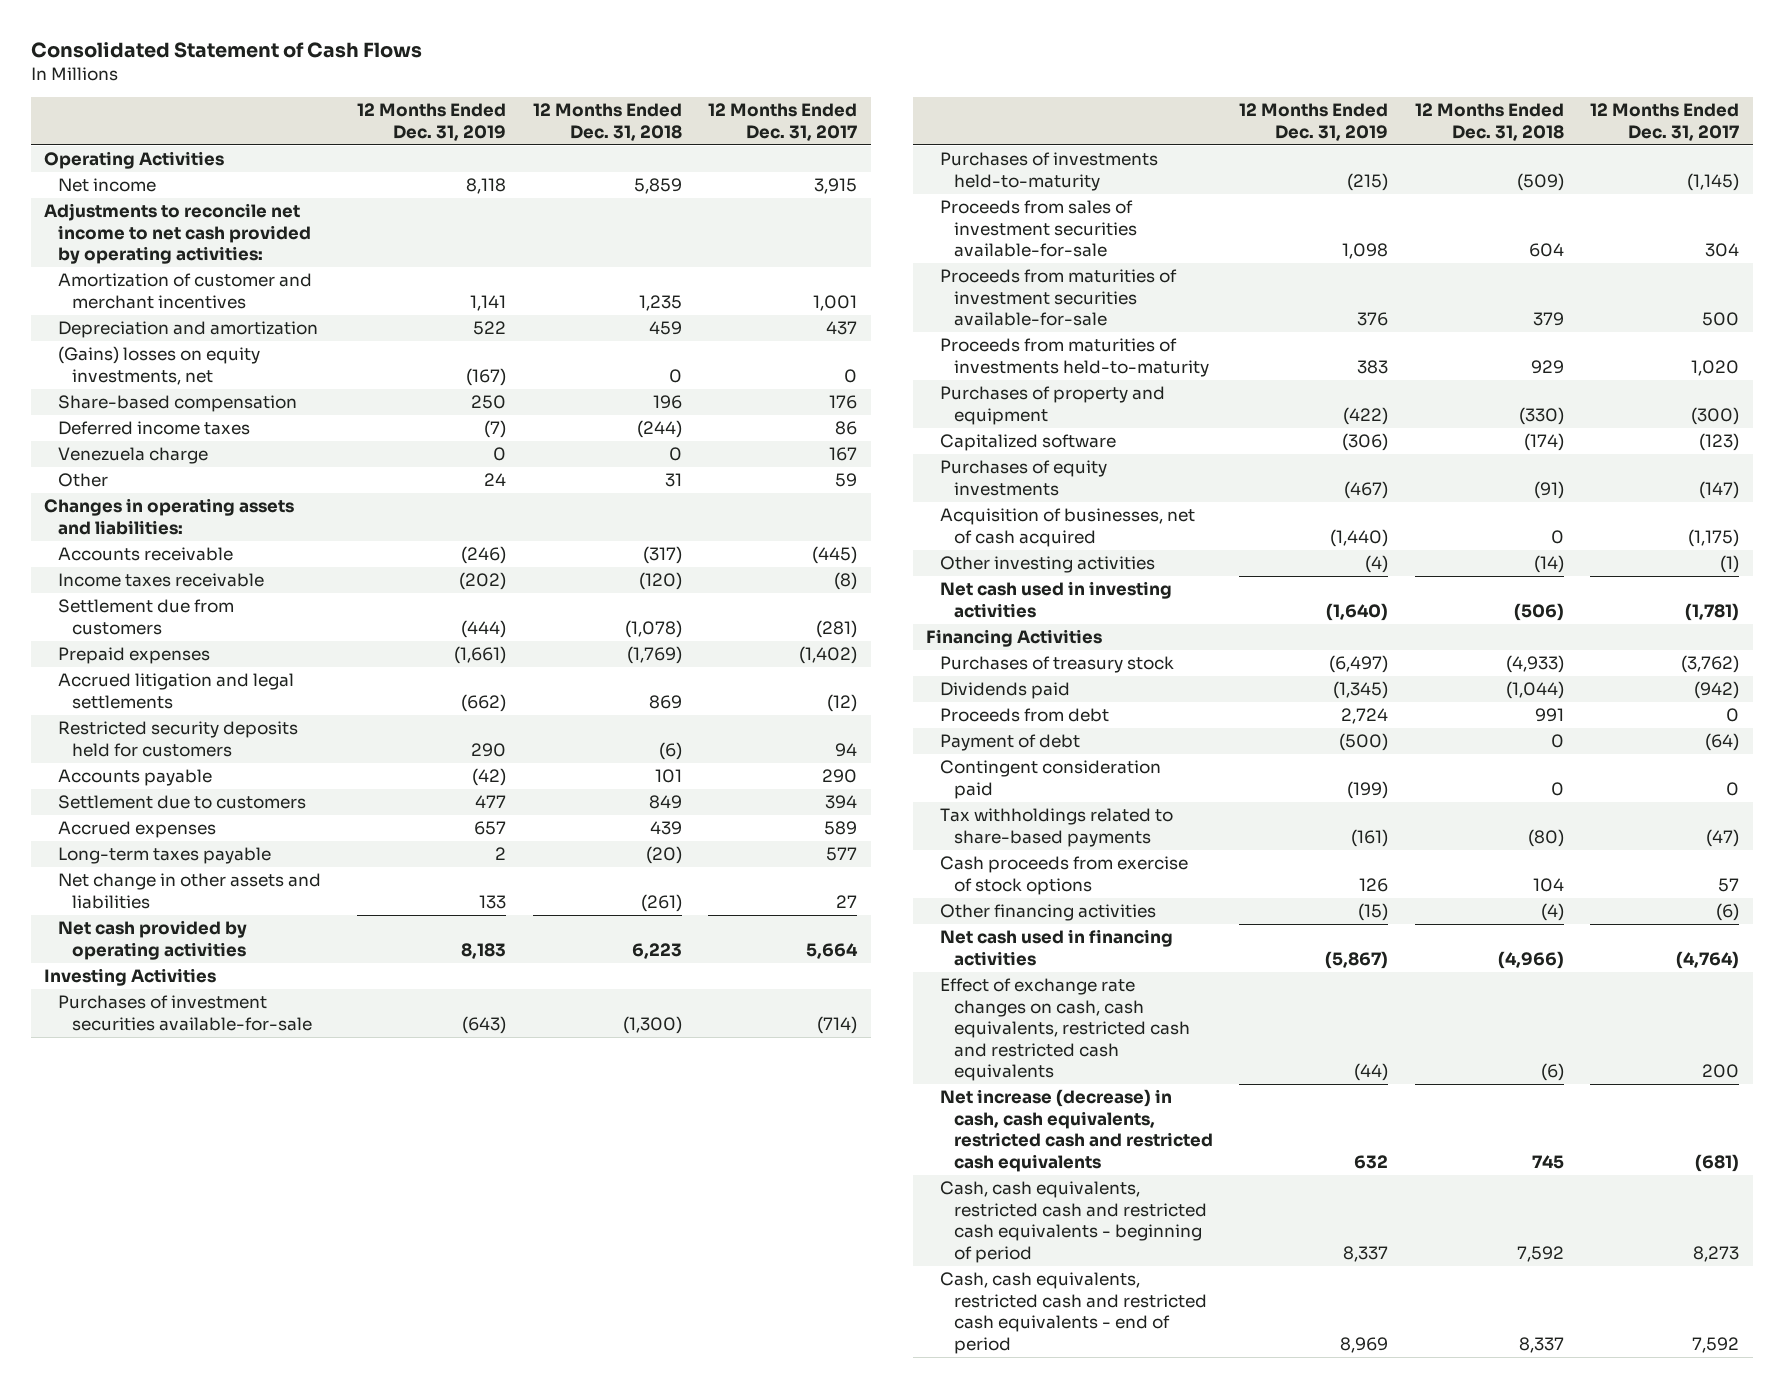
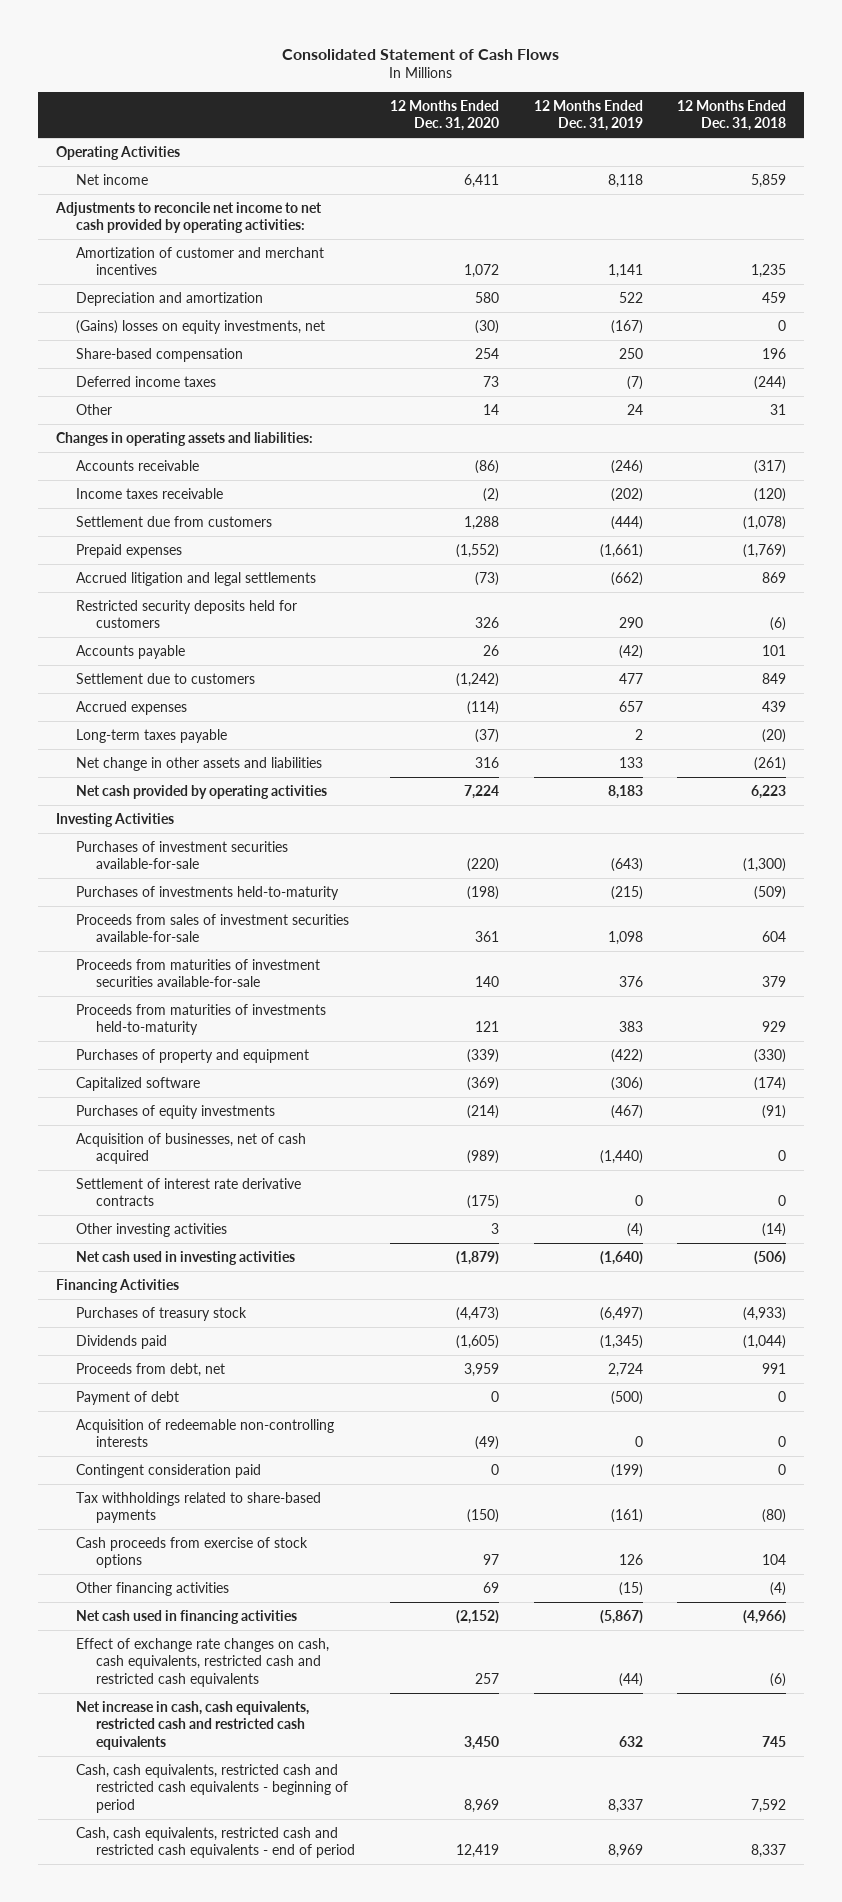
[708,103,858,141] 12 Months Ended Dec. 31, 2017 -> none
none -> [389,99,499,132] 12 Months Ended Dec. 31, 2020
[58,447,209,465] Venezuela charge -> none
none -> [75,1177,301,1207] Settlement of interest rate derivative contracts
[939,708,1109,723] Proceeds from debt -> [75,1362,225,1377] Proceeds from debt, net
none -> [75,1418,334,1448] Acquisition of redeemable non-controlling interests
[939,1089,1213,1172] Net increase (decrease) in cash, cash equivalents, restricted cash and restricted cash equivalents -> [75,1700,309,1751] Net increase in cash, cash equivalents, restricted cash and restricted cash equivalents

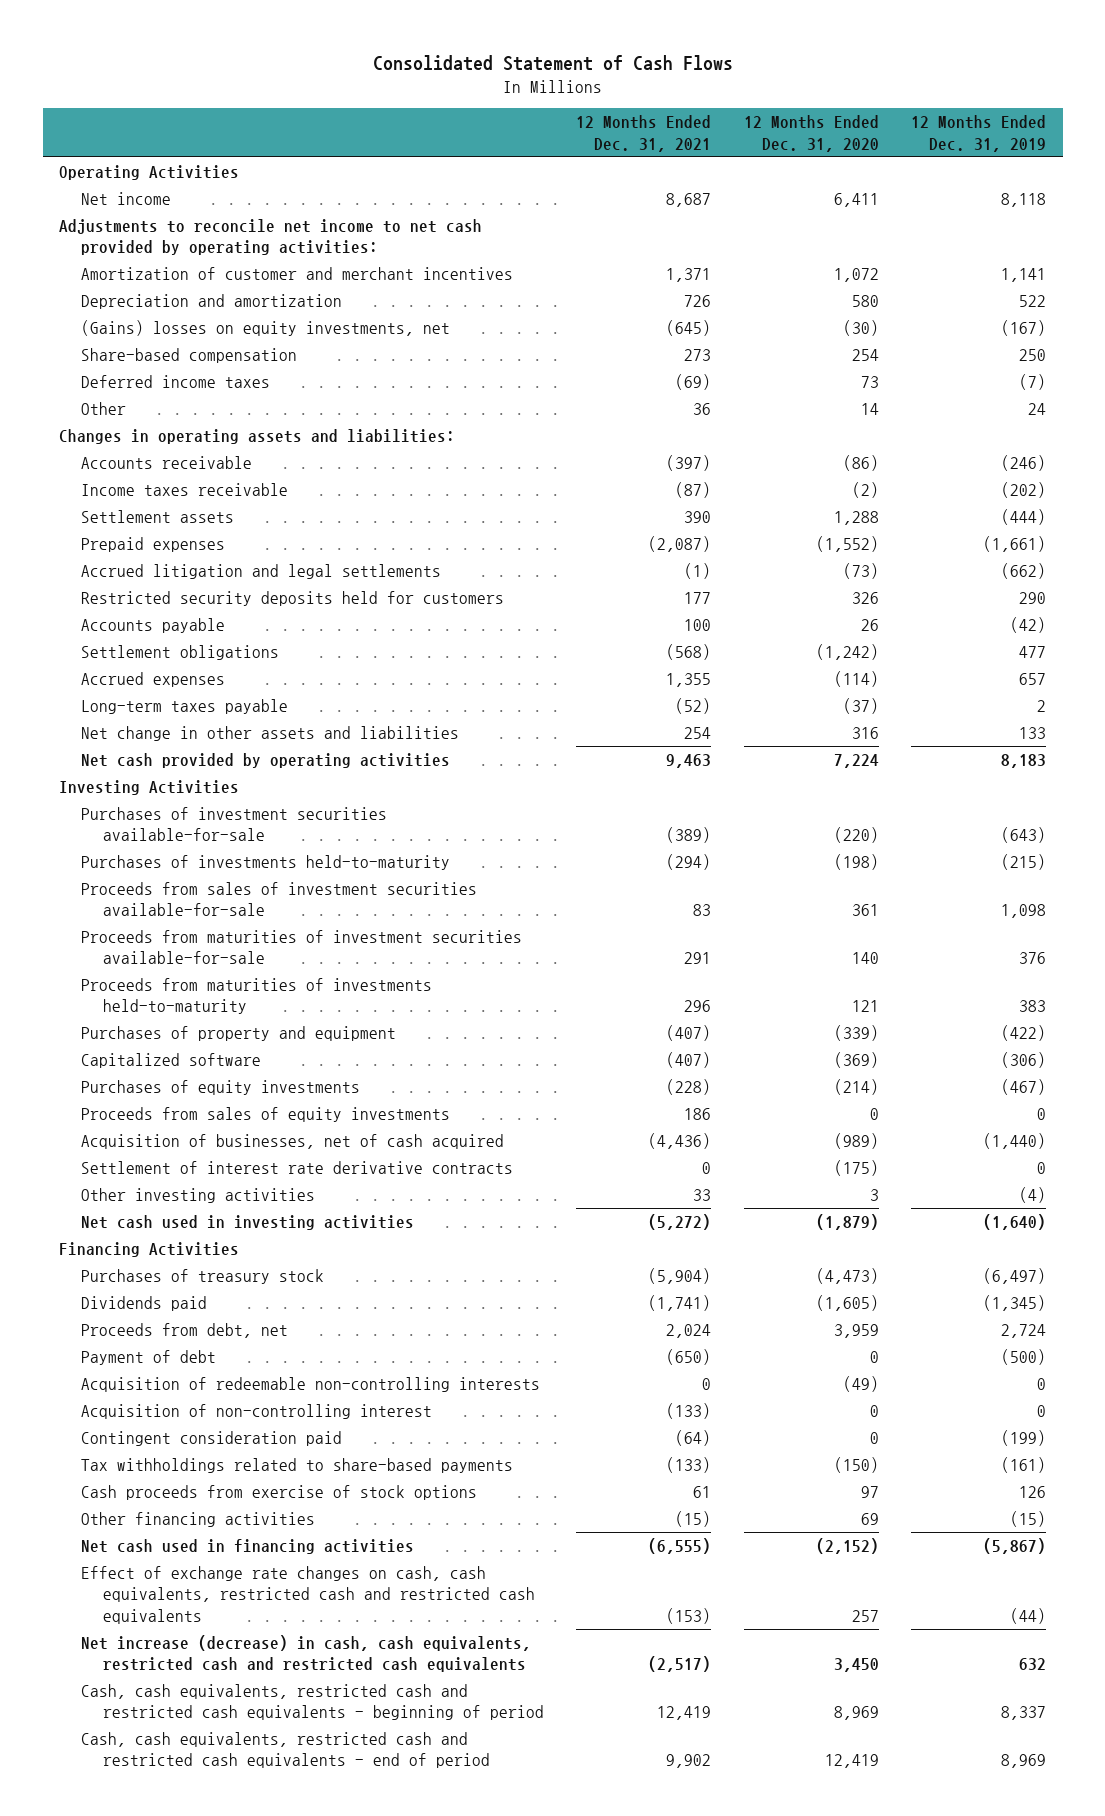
[677,99,787,132] 12 Months Ended Dec. 31, 2018 -> none
none -> [576,115,712,152] 12 Months Ended Dec. 31, 2021
[75,515,272,527] Settlement due from customers -> [80,509,234,523] Settlement assets
[75,672,255,684] Settlement due to customers -> [80,644,279,660] Settlement obligations
none -> [80,1106,450,1122] Proceeds from sales of equity investments
none -> [80,1403,432,1419] Acquisition of non-controlling interest
[75,1700,309,1751] Net increase in cash, cash equivalents, restricted cash and restricted cash equivalents -> [80,1634,531,1673] Net increase (decrease) in cash, cash equivalents, restricted cash and restricted cash equivalents

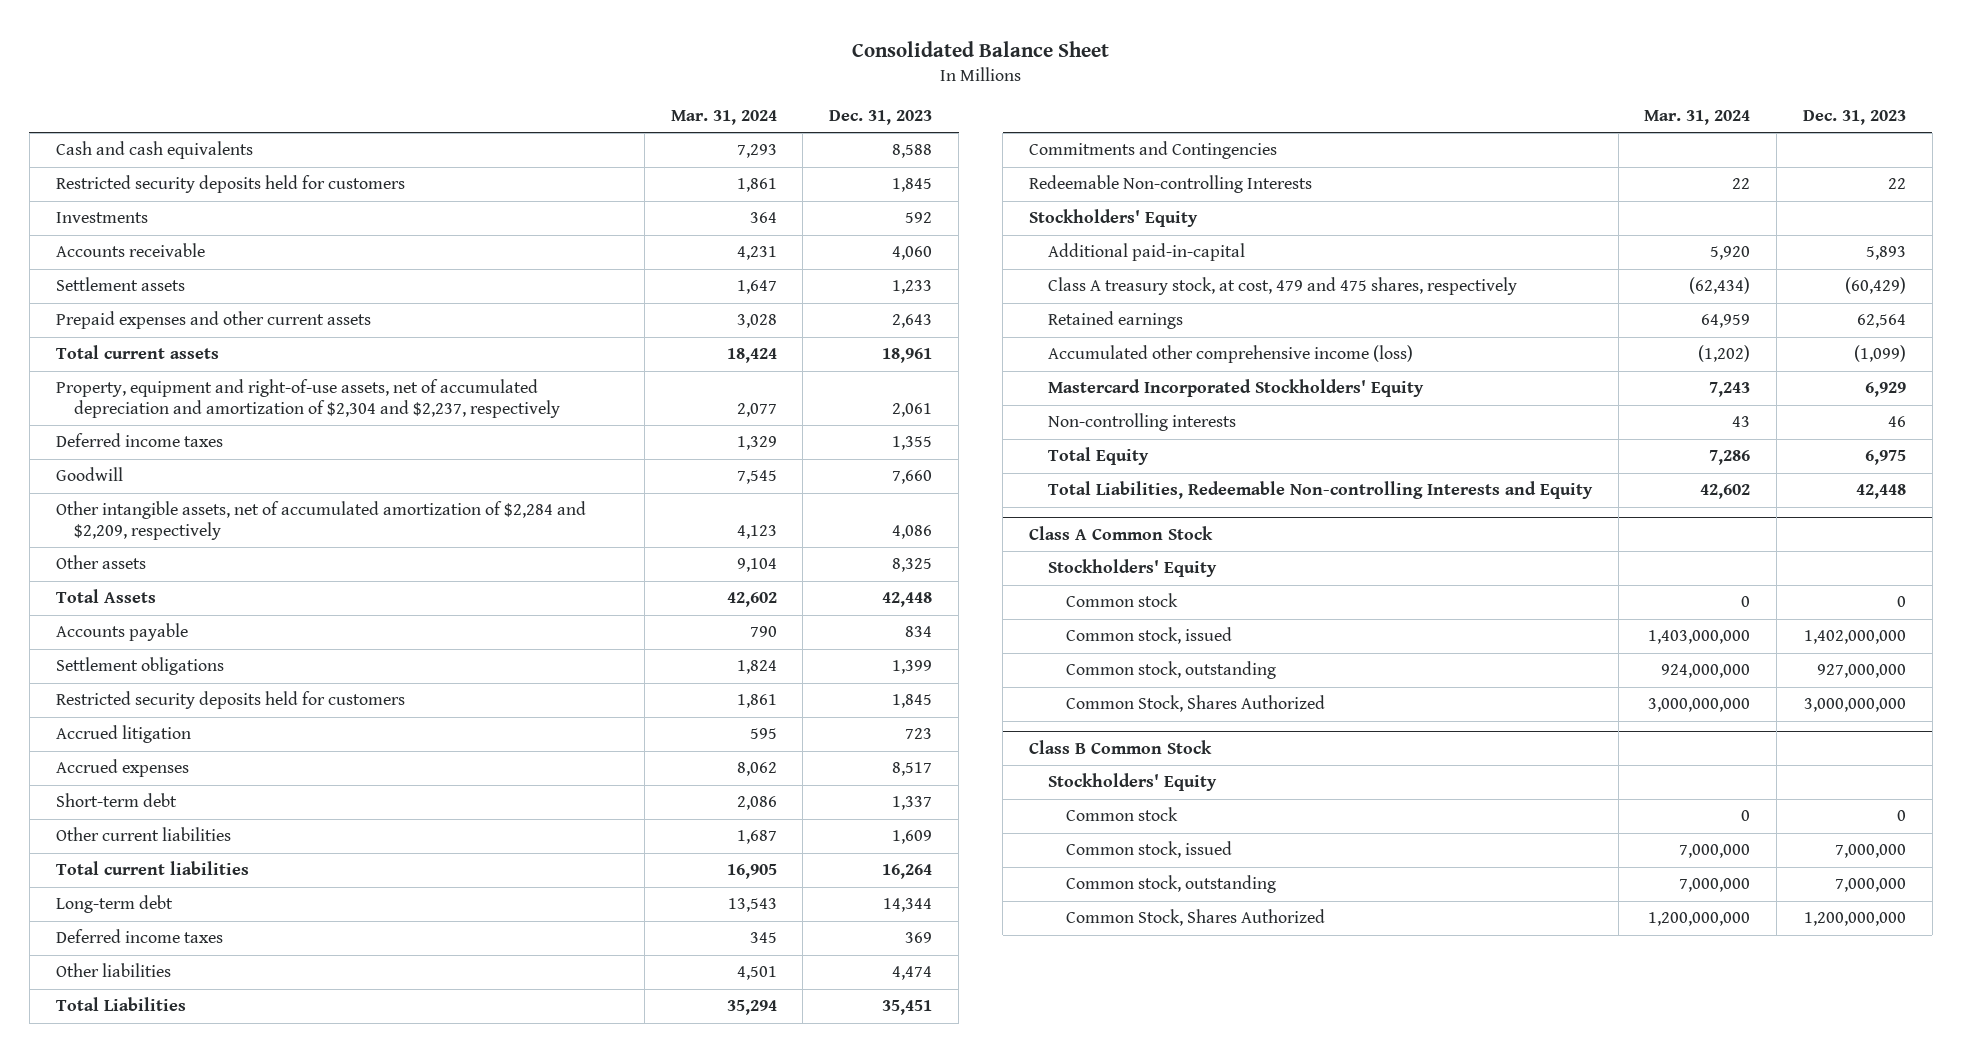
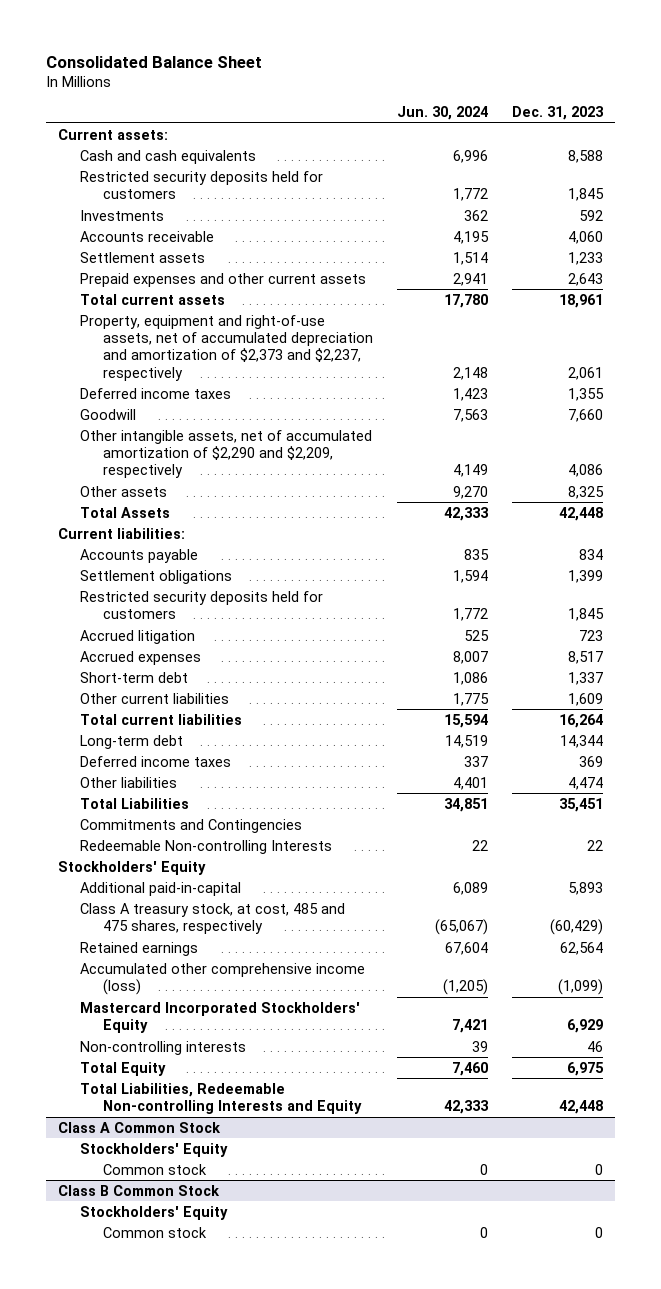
[670,109,777,125] Mar. 31, 2024 -> none
none -> [396,106,488,121] Jun. 30, 2024
none -> [57,128,168,140] Current assets:
[55,379,560,418] Property, equipment and right-of-use assets, net of accumulated depreciation and amortization of $2,304 and $2,237, respectively -> [80,314,373,381] Property, equipment and right-of-use assets, net of accumulated depreciation and amortization of $2,373 and $2,237, respectively
[55,501,586,540] Other intangible assets, net of accumulated amortization of $2,284 and $2,209, respectively -> [80,429,373,479] Other intangible assets, net of accumulated amortization of $2,290 and $2,209, respectively
none -> [57,527,185,539] Current liabilities:
[1047,277,1517,296] Class A treasury stock, at cost, 479 and 475 shares, respectively -> [80,902,346,934] Class A treasury stock, at cost, 485 and 475 shares, respectively
[1066,627,1233,645] Common stock, issued -> none
[1066,661,1277,680] Common stock, outstanding -> none
[1066,695,1326,713] Common Stock, Shares Authorized -> none
[1066,841,1233,859] Common stock, issued -> none
[1066,875,1277,894] Common stock, outstanding -> none
[1066,909,1326,927] Common Stock, Shares Authorized -> none

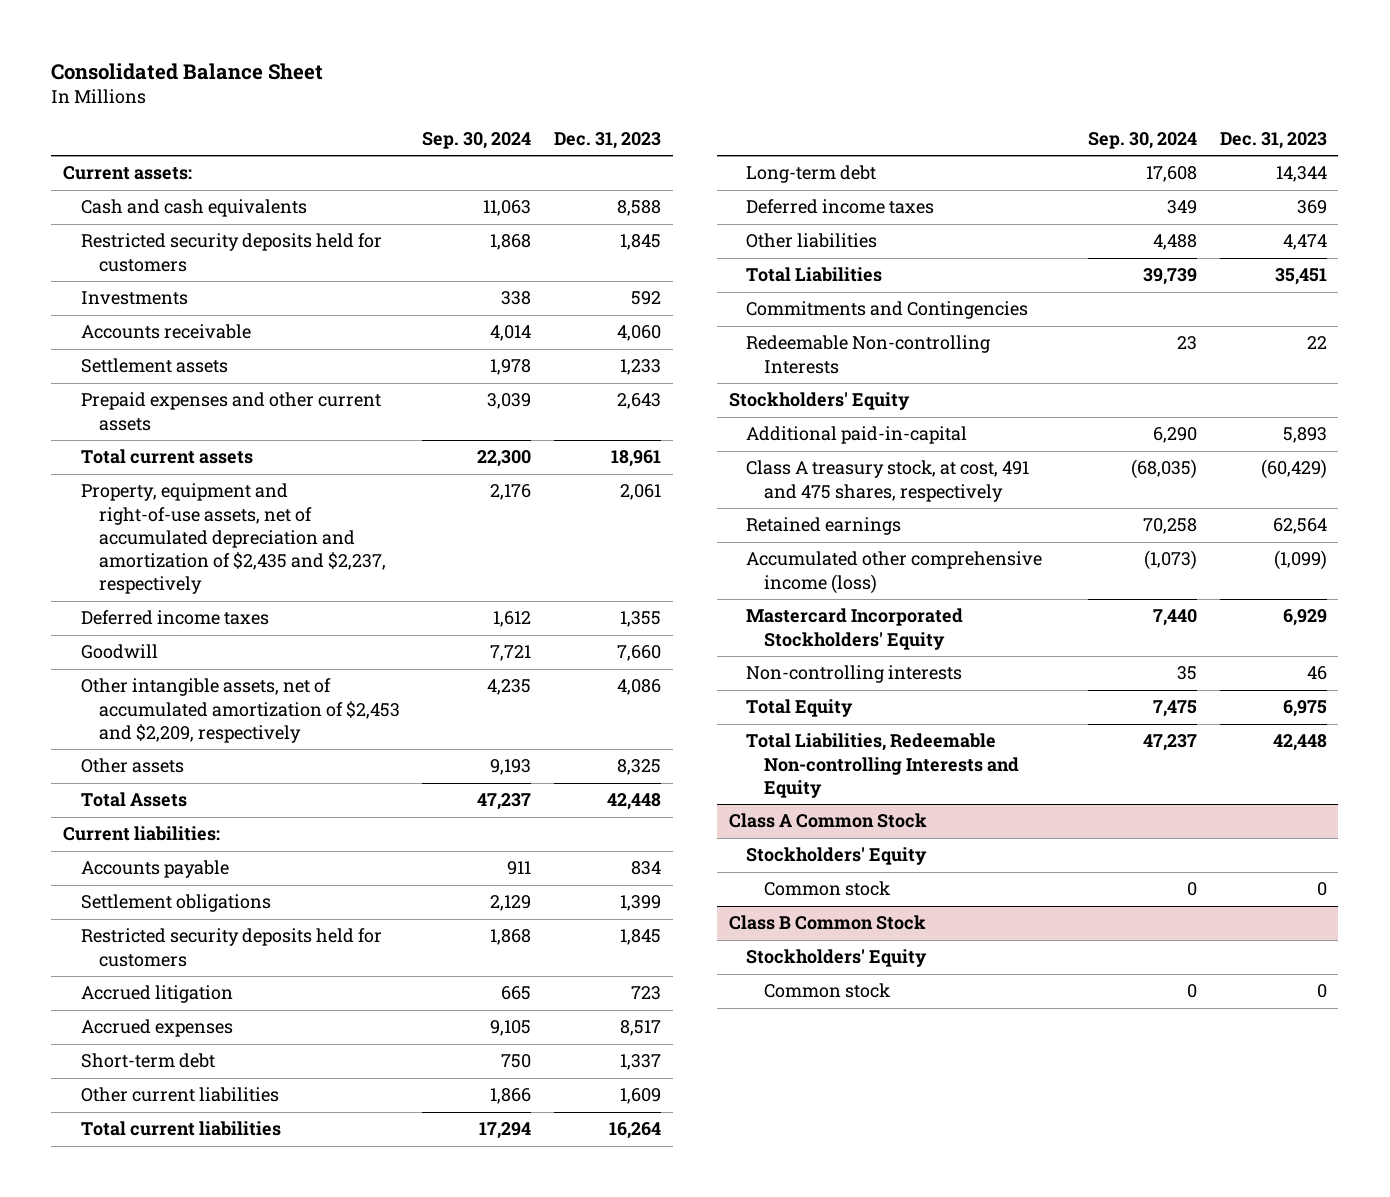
[396,106,488,121] Jun. 30, 2024 -> none
none -> [422,131,532,149] Sep. 30, 2024
[80,314,373,381] Property, equipment and right-of-use assets, net of accumulated depreciation and amortization of $2,373 and $2,237, respectively -> [80,483,386,594] Property, equipment and right-of-use assets, net of accumulated depreciation and amortization of $2,435 and $2,237, respectively
[80,429,373,479] Other intangible assets, net of accumulated amortization of $2,290 and $2,209, respectively -> [80,678,400,743] Other intangible assets, net of accumulated amortization of $2,453 and $2,209, respectively
[80,902,346,934] Class A treasury stock, at cost, 485 and 475 shares, respectively -> [746,460,1030,502] Class A treasury stock, at cost, 491 and 475 shares, respectively

